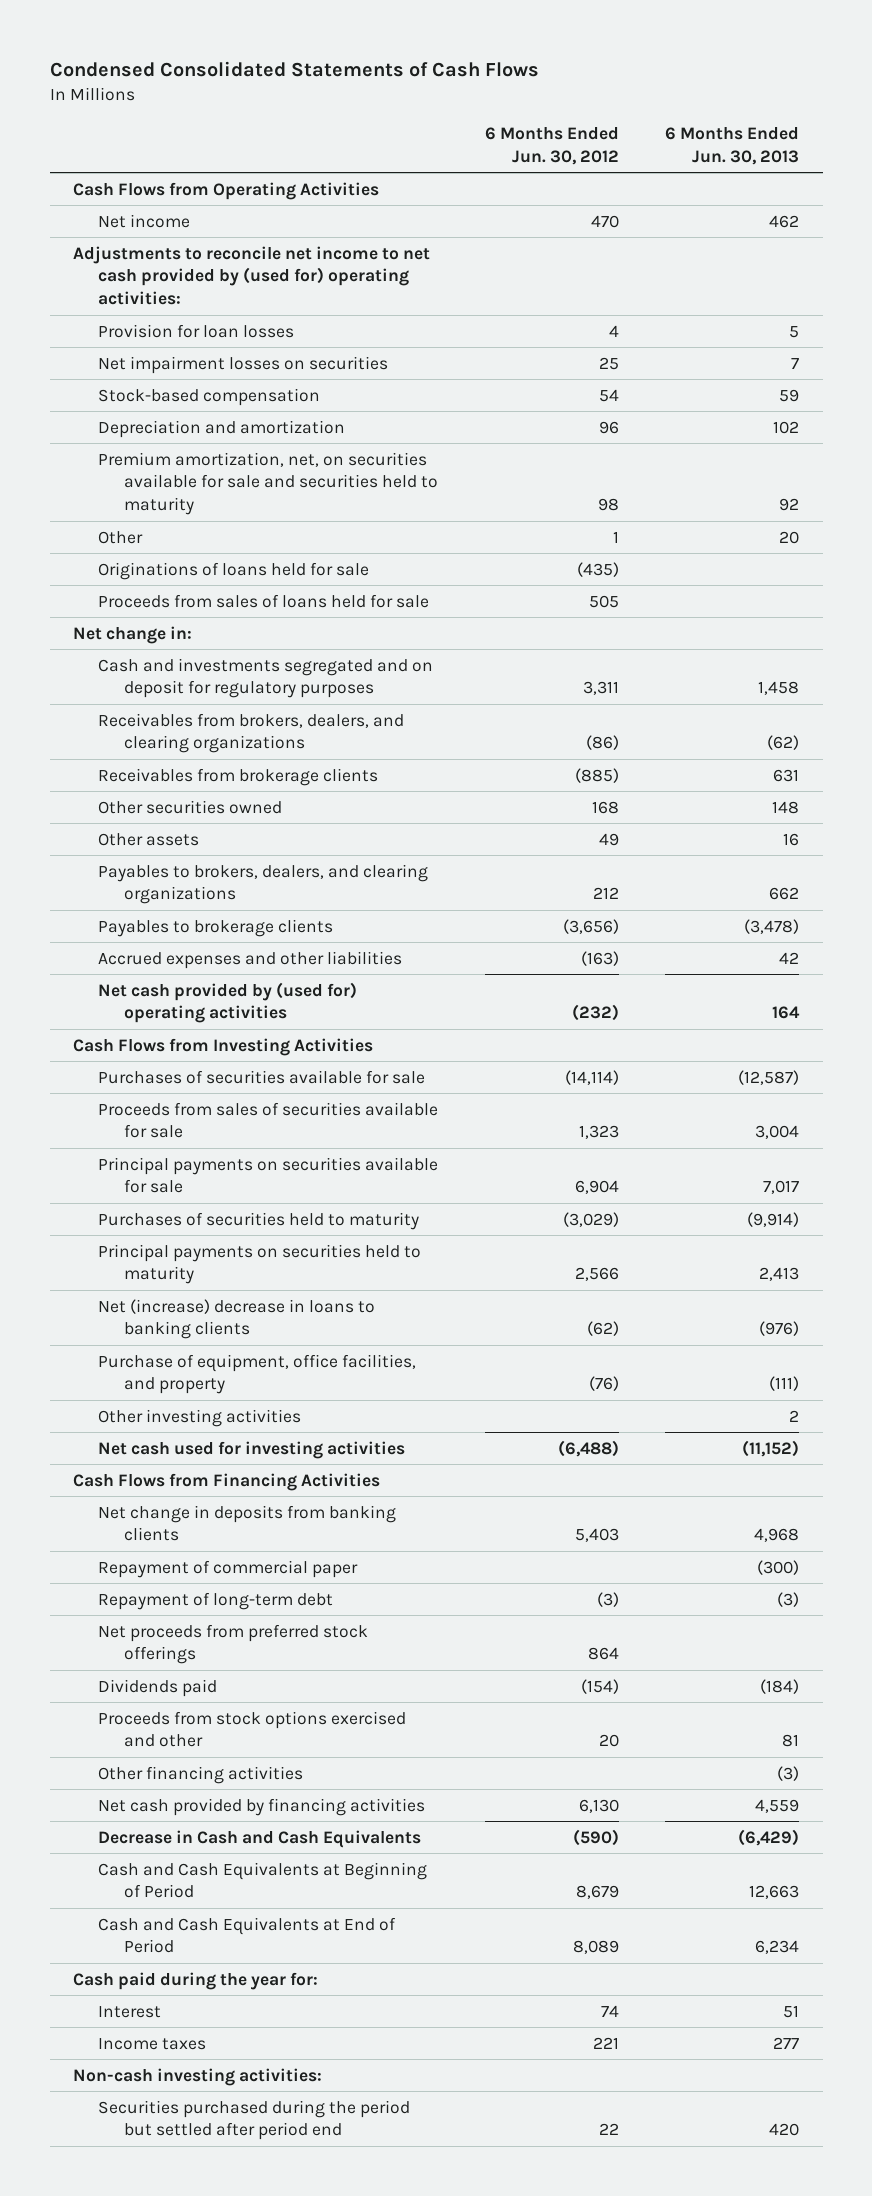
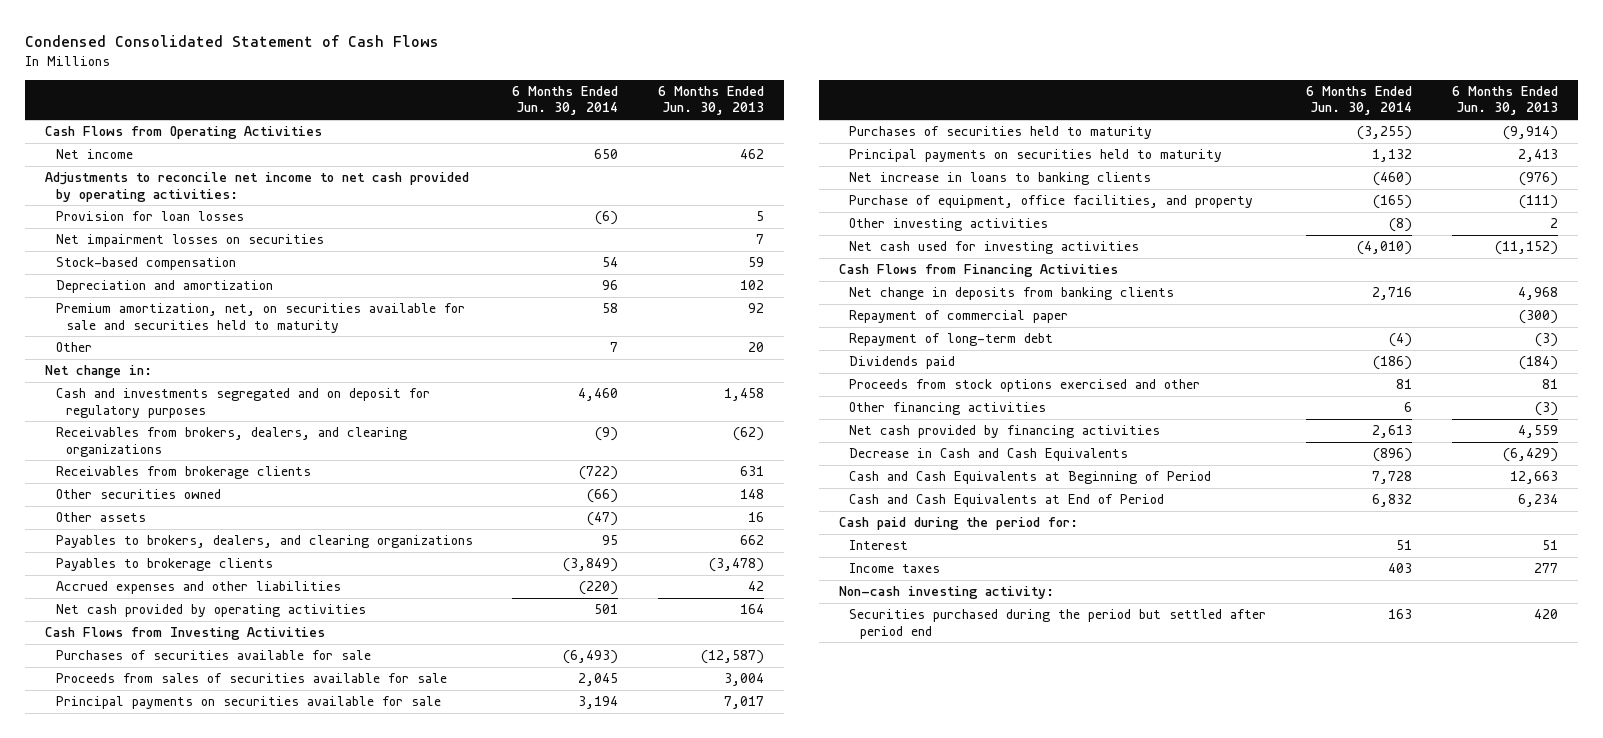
[49,61,539,78] Condensed Consolidated Statements of Cash Flows -> [25,34,440,47] Condensed Consolidated Statement of Cash Flows
[484,127,619,165] 6 Months Ended Jun. 30, 2012 -> none
none -> [512,86,619,116] 6 Months Ended Jun. 30, 2014
[72,245,430,305] Adjustments to reconcile net income to net cash provided by (used for) operating activities: -> [45,172,470,202] Adjustments to reconcile net income to net cash provided by operating activities:
[98,561,370,580] Originations of loans held for sale -> none
[98,593,430,608] Proceeds from sales of loans held for sale -> none
[98,981,358,1024] Net cash provided by (used for) operating activities -> [55,604,366,618] Net cash provided by operating activities
[98,1298,376,1340] Net (increase) decrease in loans to banking clients -> [849,172,1152,186] Net increase in loans to banking clients
[98,1623,369,1665] Net proceeds from preferred stock offerings -> none
[72,1971,318,1990] Cash paid during the year for: -> [838,517,1078,531] Cash paid during the period for:
[72,2067,322,2086] Non-cash investing activities: -> [838,586,1054,600] Non-cash investing activity:

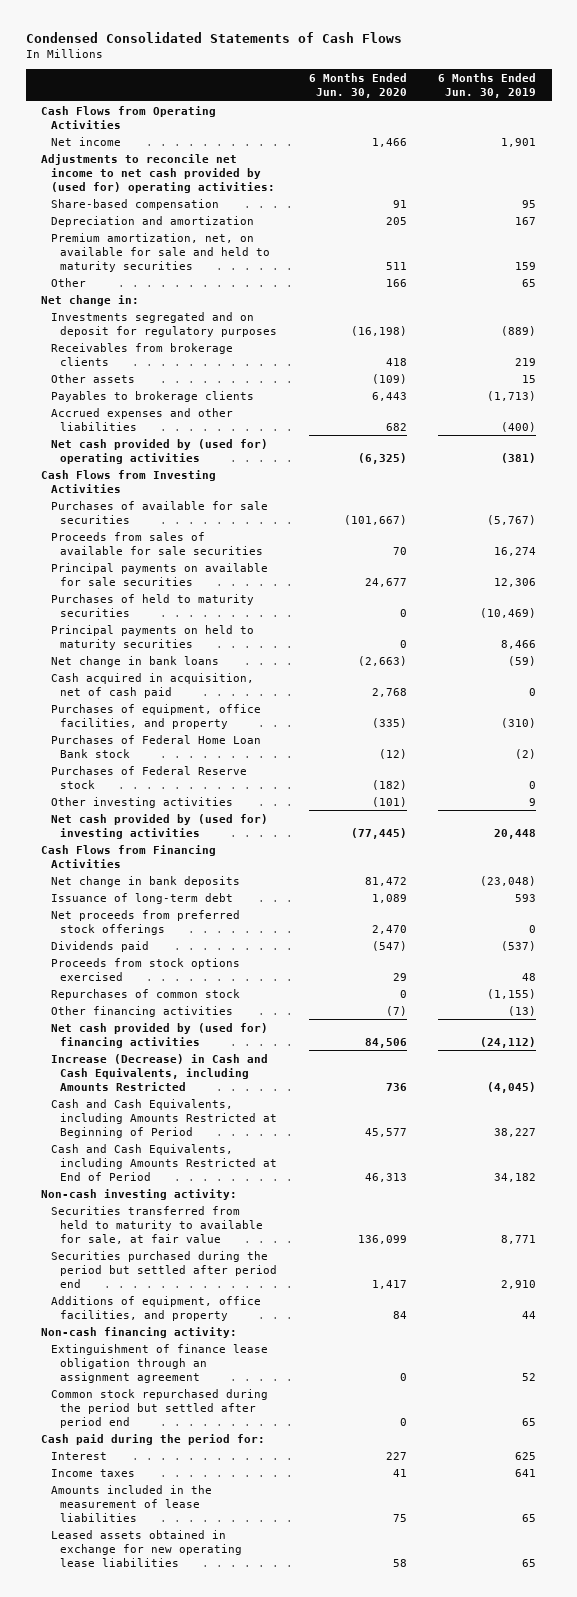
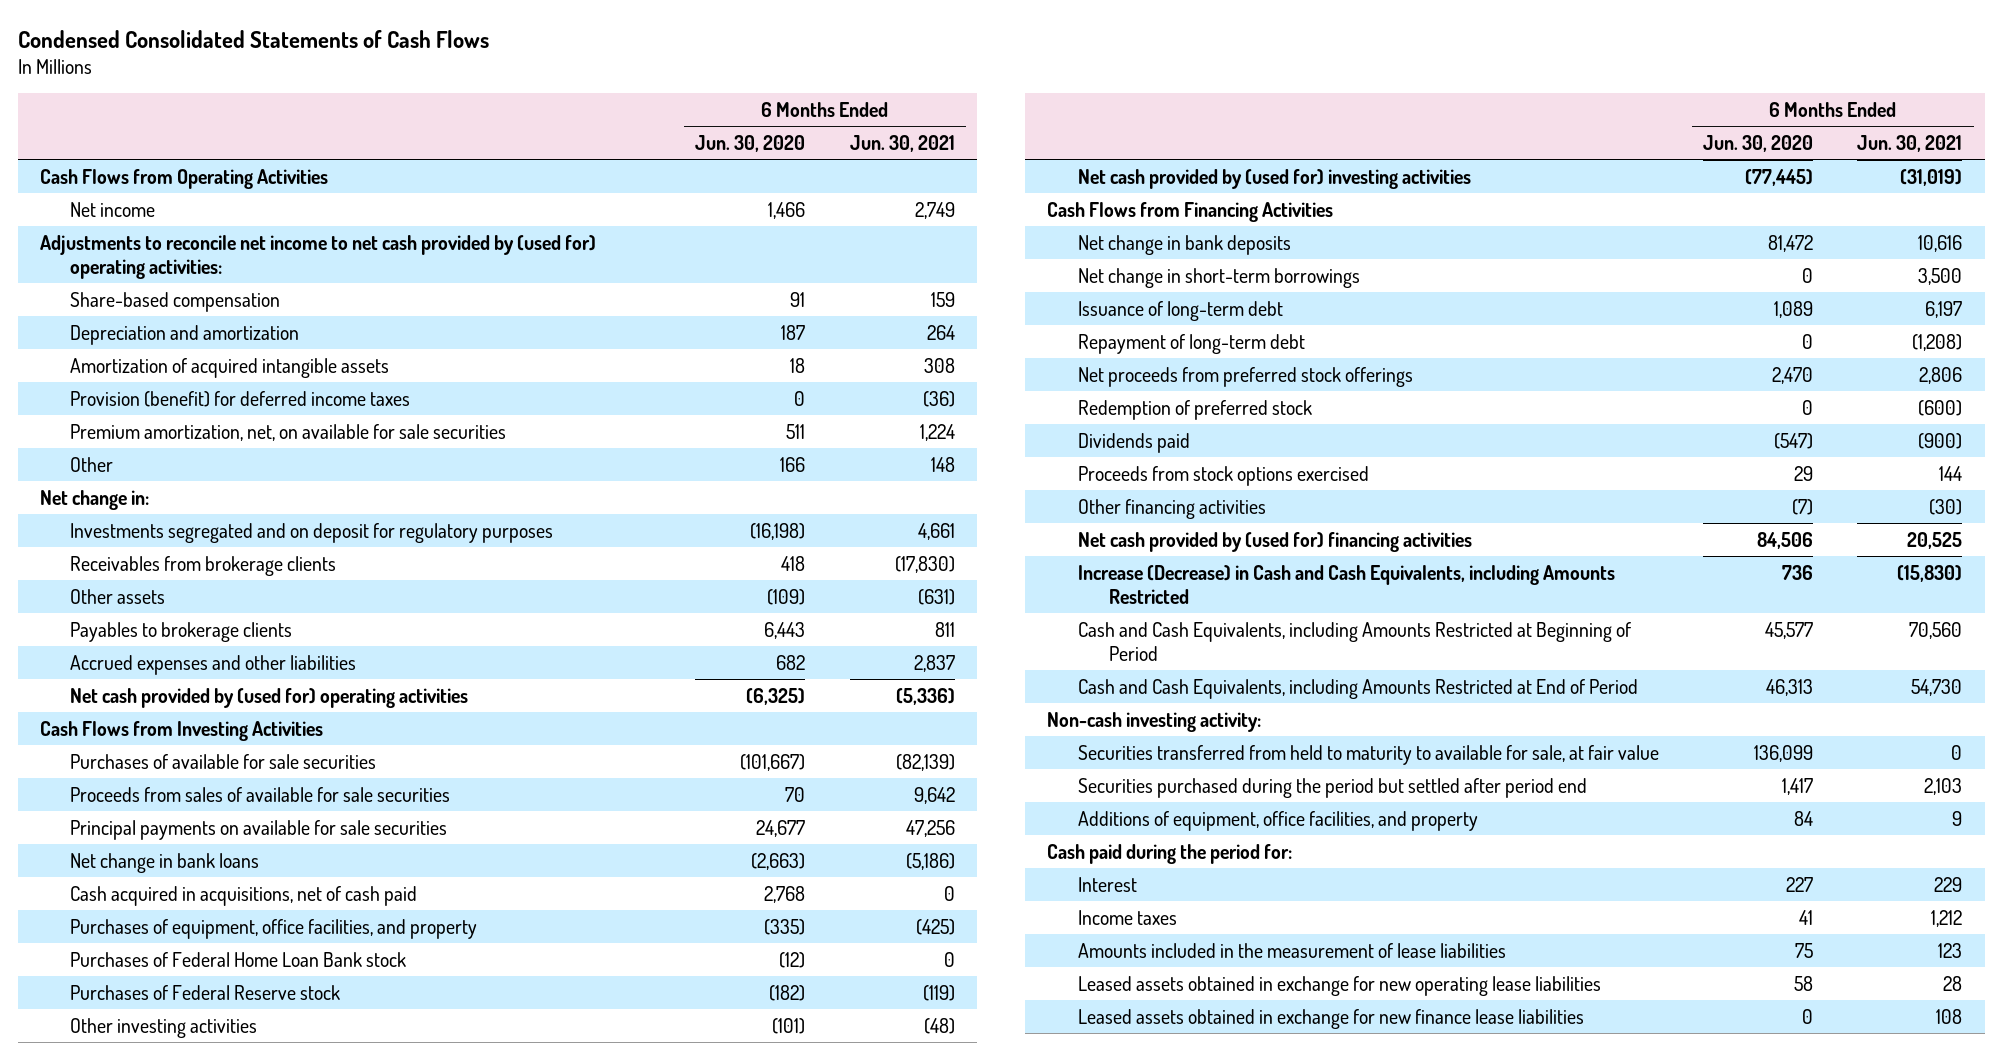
[437,72,536,99] 6 Months Ended Jun. 30, 2019 -> none
none -> [849,135,955,153] Jun. 30, 2021
[385,216,407,225] 205 -> [781,324,806,340] 187
none -> [70,357,390,378] Amortization of acquired intangible assets
none -> [70,390,411,407] Provision (benefit) for deferred income taxes
[50,232,271,272] Premium amortization, net, on available for sale and held to maturity securities -> [70,423,507,441] Premium amortization, net, on available for sale securities
[50,593,254,617] Purchases of held to maturity securities -> none
[50,624,254,650] Principal payments on held to maturity securities -> none
[50,672,254,698] Cash acquired in acquisition, net of cash paid -> [70,885,418,906] Cash acquired in acquisitions, net of cash paid
none -> [1078,267,1361,288] Net change in short-term borrowings
none -> [1078,333,1306,354] Repayment of long-term debt
none -> [1078,399,1313,420] Redemption of preferred stock
[50,988,240,1000] Repurchases of common stock -> none
[41,1326,238,1338] Non-cash financing activity: -> none
[50,1343,268,1383] Extinguishment of finance lease obligation through an assignment agreement -> none
[50,1388,268,1428] Common stock repurchased during the period but settled after period end -> none
none -> [1078,1008,1585,1029] Leased assets obtained in exchange for new finance lease liabilities

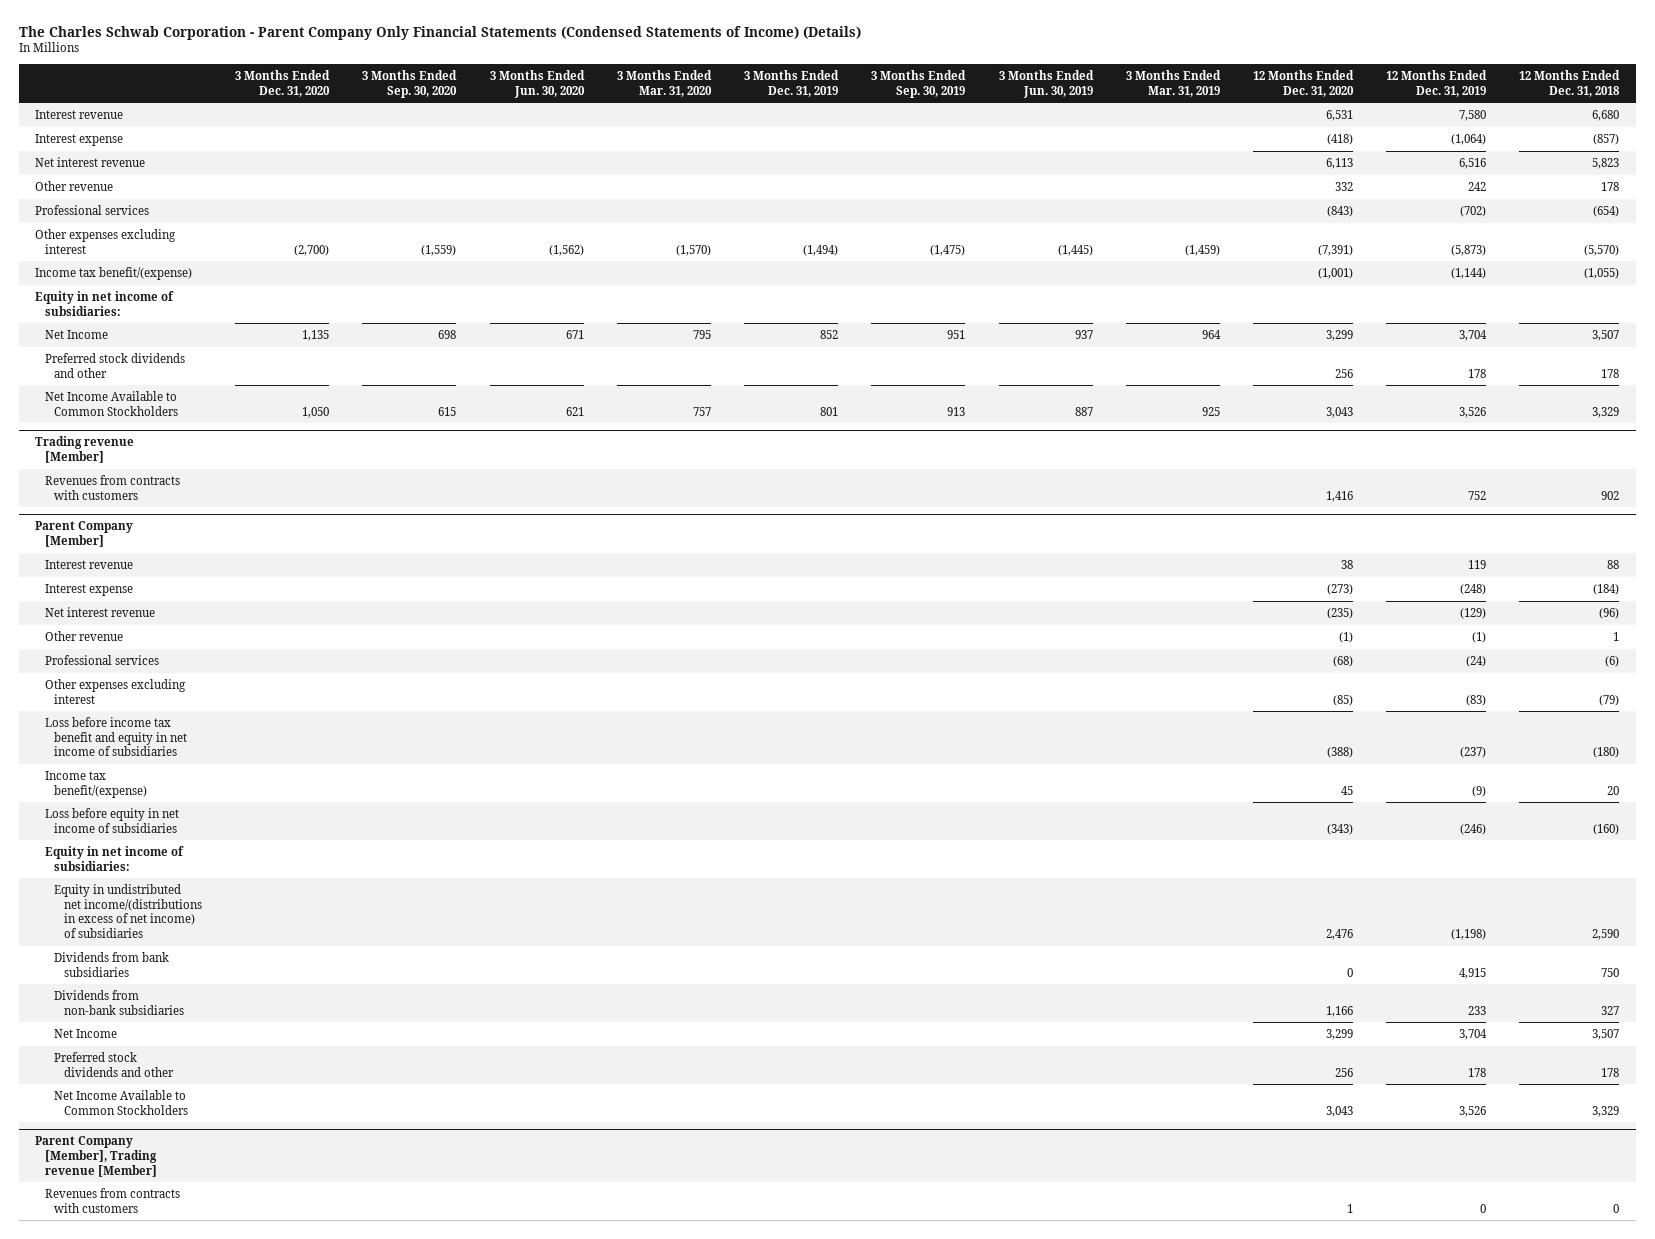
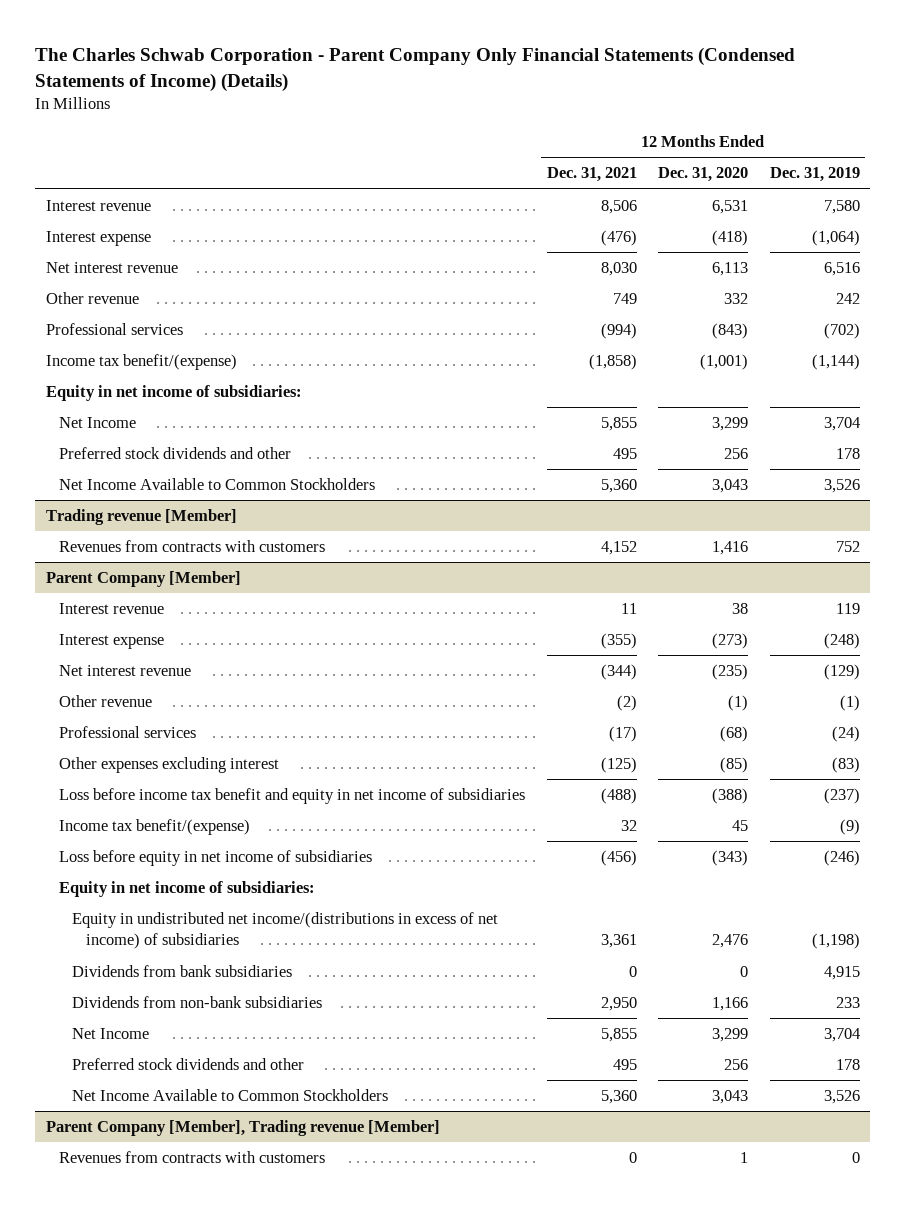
[235,70,331,97] 3 Months Ended Dec. 31, 2020 -> none
[362,70,458,98] 3 Months Ended Sep. 30, 2020 -> none
[489,70,585,98] 3 Months Ended Jun. 30, 2020 -> none
[616,70,712,97] 3 Months Ended Mar. 31, 2020 -> none
[744,70,840,97] 3 Months Ended Dec. 31, 2019 -> none
[871,70,967,98] 3 Months Ended Sep. 30, 2019 -> none
[998,70,1094,98] 3 Months Ended Jun. 30, 2019 -> none
[1125,70,1221,97] 3 Months Ended Mar. 31, 2019 -> none
[1519,70,1621,97] 12 Months Ended Dec. 31, 2018 -> none
none -> [546,167,637,183] Dec. 31, 2021
[35,229,177,254] Other expenses excluding interest -> none

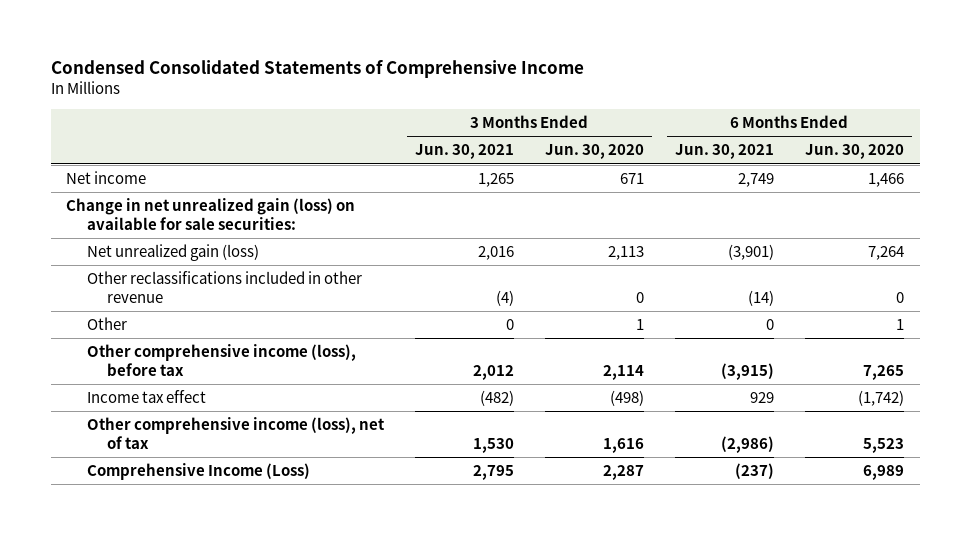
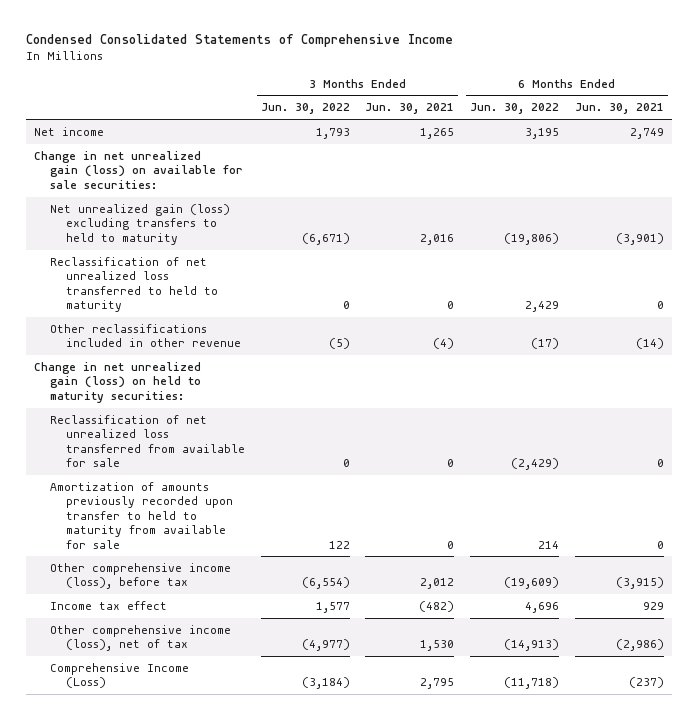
[544,144,644,160] Jun. 30, 2020 -> none
[805,144,905,160] Jun. 30, 2020 -> none
none -> [260,103,350,115] Jun. 30, 2022
none -> [470,103,560,115] Jun. 30, 2022
[86,244,259,262] Net unrealized gain (loss) -> [49,203,230,245] Net unrealized gain (loss) excluding transfers to held to maturity
none -> [49,256,218,313] Reclassification of net unrealized loss transferred to held to maturity
[86,317,127,331] Other -> none
none -> [33,361,201,403] Change in net unrealized gain (loss) on held to maturity securities:
none -> [49,414,245,468] Reclassification of net unrealized loss transferred from available for sale
none -> [49,481,233,549] Amortization of amounts previously recorded upon transfer to held to maturity from available for sale

